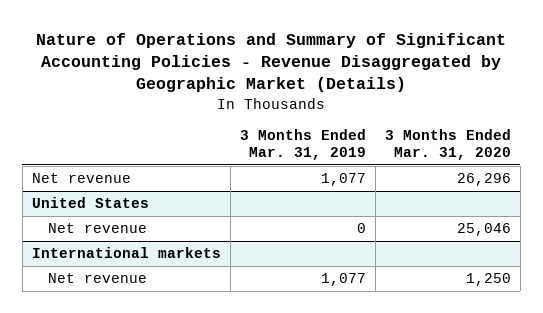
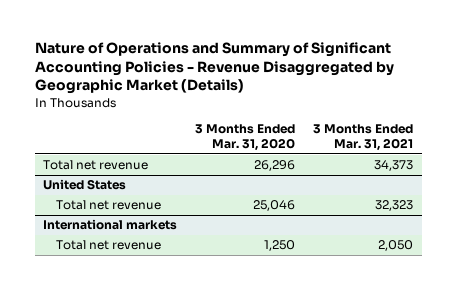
[239,129,366,161] 3 Months Ended Mar. 31, 2019 -> none
none -> [312,124,413,152] 3 Months Ended Mar. 31, 2021
[31,172,131,183] Net revenue -> [43,160,149,171] Total net revenue
[47,222,147,233] Net revenue -> [56,200,162,211] Total net revenue
[47,272,147,283] Net revenue -> [56,240,162,251] Total net revenue

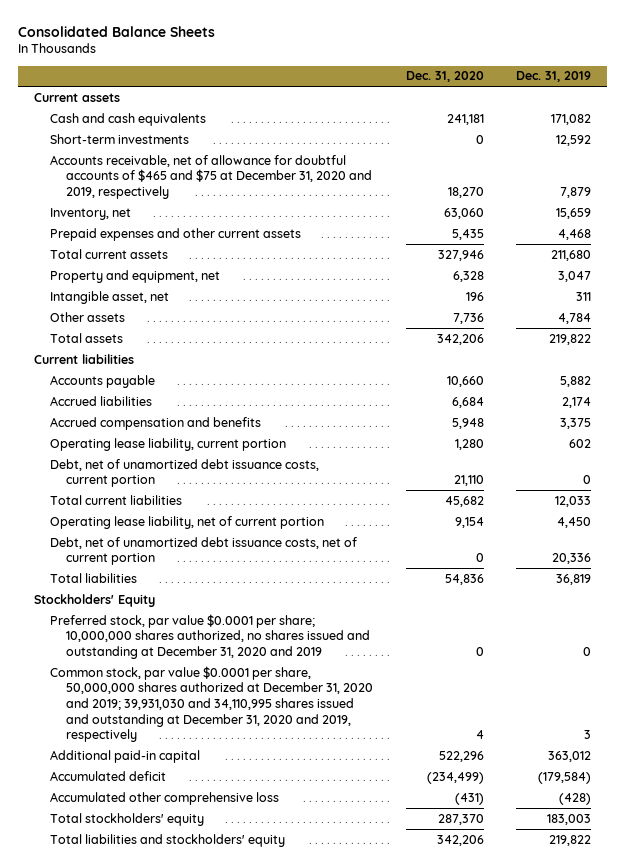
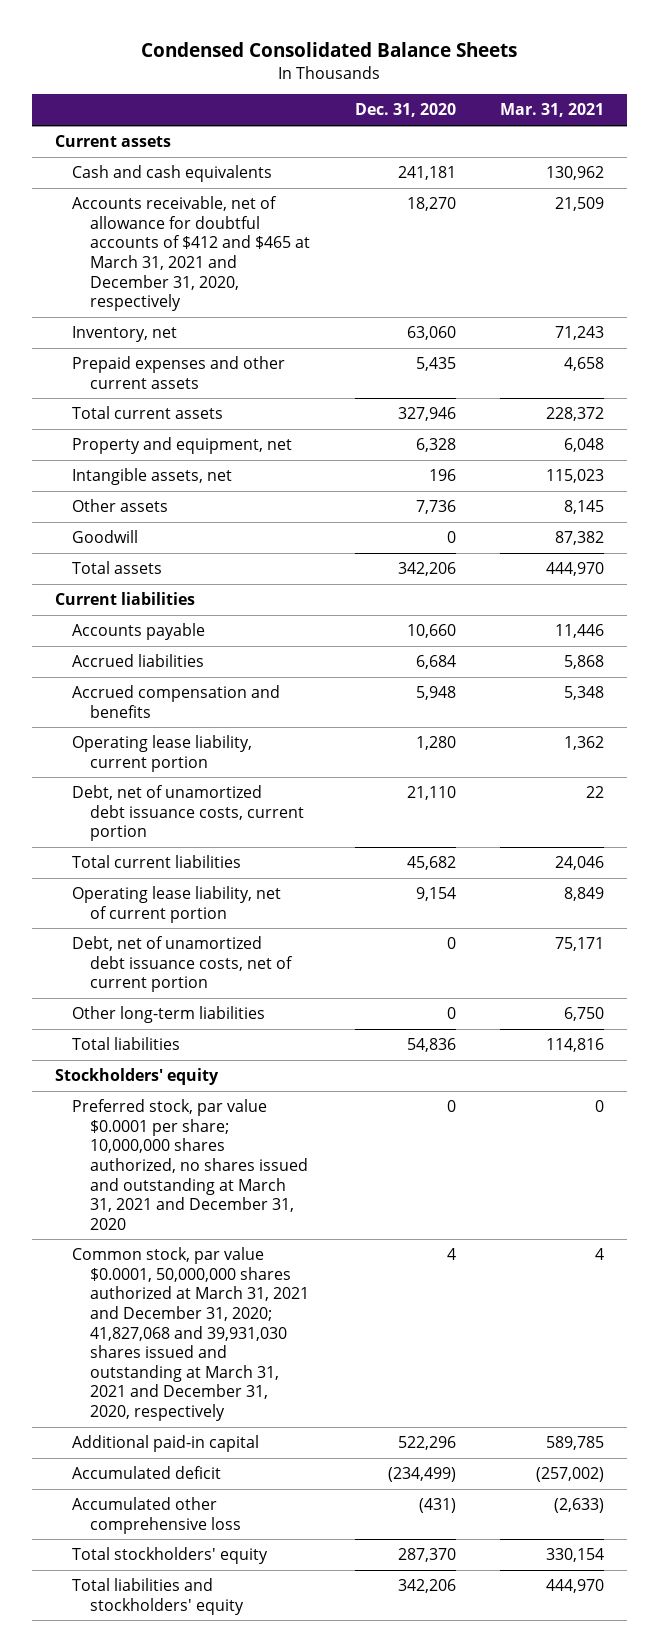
[17,25,215,37] Consolidated Balance Sheets -> [141,42,518,58] Condensed Consolidated Balance Sheets
[515,71,591,83] Dec. 31, 2019 -> none
none -> [500,103,605,118] Mar. 31, 2021
[50,133,190,144] Short-term investments -> none
[50,154,373,199] Accounts receivable, net of allowance for doubtful accounts of $465 and $75 at December 31, 2020 and 2019, respectively -> [72,195,311,312] Accounts receivable, net of allowance for doubtful accounts of $412 and $465 at March 31, 2021 and December 31, 2020, respectively
[50,290,170,304] Intangible asset, net -> [72,467,233,485] Intangible assets, net
none -> [72,529,139,543] Goodwill
none -> [72,1005,266,1023] Other long-term liabilities
[33,593,155,607] Stockholders' Equity -> [54,1067,219,1085] Stockholders' equity
[50,613,371,659] Preferred stock, par value $0.0001 per share; 10,000,000 shares authorized, no shares issued and outstanding at December 31, 2020 and 2019 -> [72,1098,309,1230] Preferred stock, par value $0.0001 per share; 10,000,000 shares authorized, no shares issued and outstanding at March 31, 2021 and December 31, 2020
[50,665,374,743] Common stock, par value $0.0001 per share, 50,000,000 shares authorized at December 31, 2020 and 2019; 39,931,030 and 34,110,995 shares issued and outstanding at December 31, 2020 and 2019, respectively -> [72,1246,310,1422] Common stock, par value $0.0001, 50,000,000 shares authorized at March 31, 2021 and December 31, 2020; 41,827,068 and 39,931,030 shares issued and outstanding at March 31, 2021 and December 31, 2020, respectively

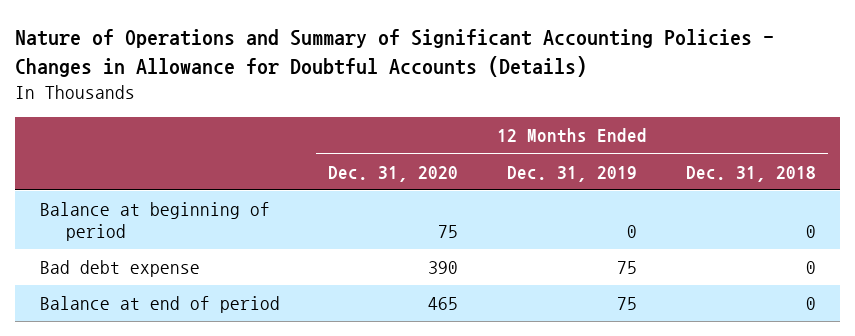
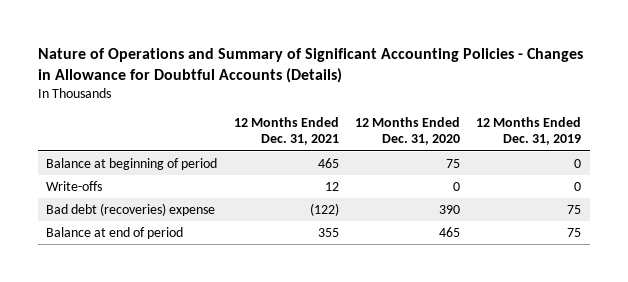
[685,165,816,182] Dec. 31, 2018 -> none
none -> [233,116,339,146] 12 Months Ended Dec. 31, 2021
none -> [46,180,103,191] Write-offs
[39,260,200,278] Bad debt expense -> [46,202,216,216] Bad debt (recoveries) expense

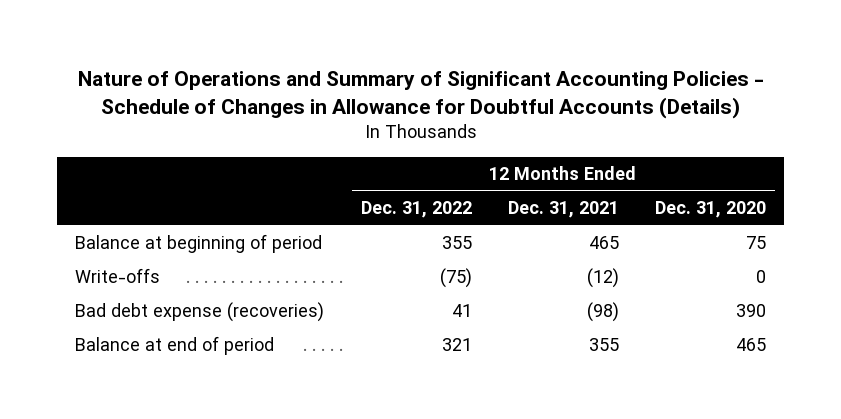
[38,47,584,83] Nature of Operations and Summary of Significant Accounting Policies - Changes in Allowance for Doubtful Accounts (Details) -> [77,70,764,119] Nature of Operations and Summary of Significant Accounting Policies - Schedule of Changes in Allowance for Doubtful Accounts (Details)
[476,116,582,146] 12 Months Ended Dec. 31, 2019 -> none
none -> [360,201,472,219] Dec. 31, 2022
[324,181,339,191] 12 -> [586,268,619,289] (12)
[46,202,216,216] Bad debt (recoveries) expense -> [75,302,325,323] Bad debt expense (recoveries)
[309,202,339,216] (122) -> [586,302,619,323] (98)

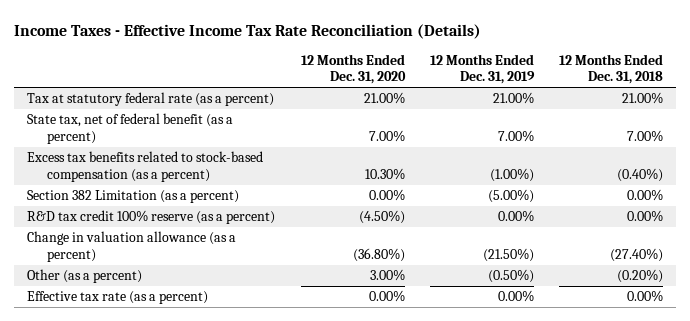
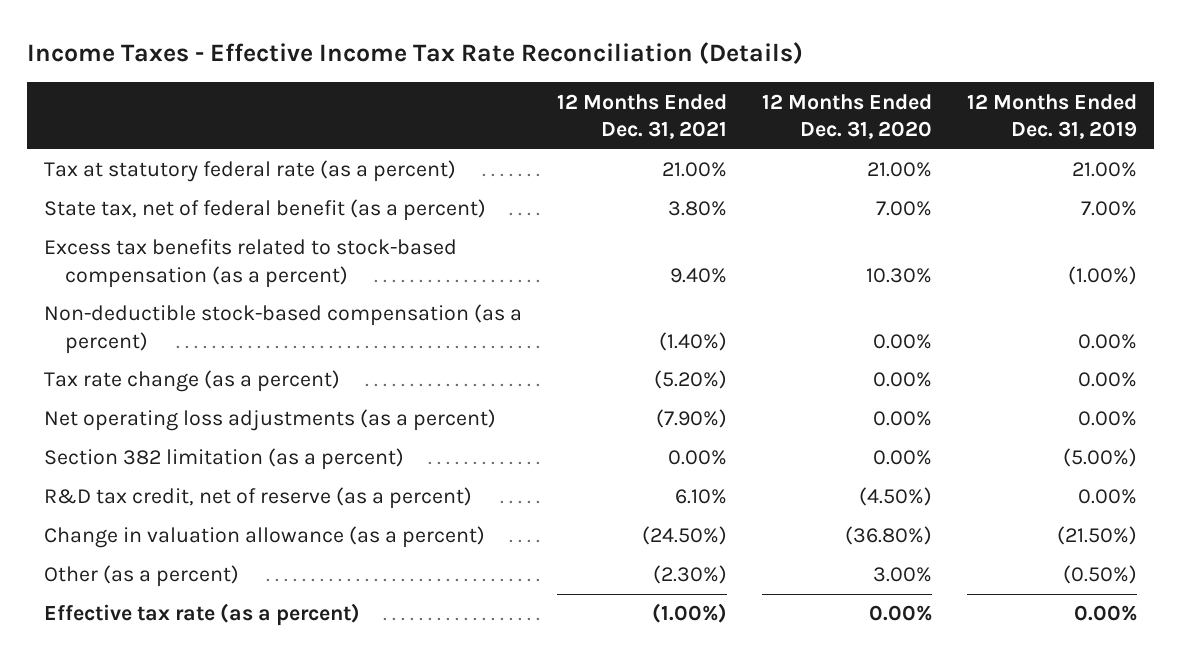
[559,53,664,85] 12 Months Ended Dec. 31, 2018 -> none
none -> [557,93,728,139] 12 Months Ended Dec. 31, 2021
none -> [44,304,523,354] Non-deductible stock-based compensation (as a percent)
none -> [44,370,341,393] Tax rate change (as a percent)
none -> [44,409,497,432] Net operating loss adjustments (as a percent)
[27,190,240,204] Section 382 Limitation (as a percent) -> [44,448,405,471] Section 382 limitation (as a percent)
[27,210,276,225] R&D tax credit 100% reserve (as a percent) -> [44,487,473,510] R&D tax credit, net of reserve (as a percent)

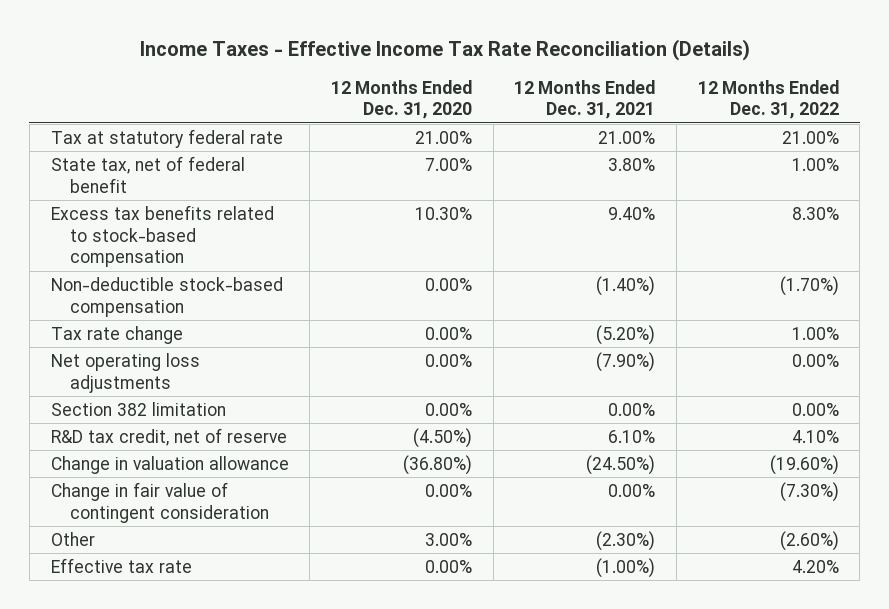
[966,93,1137,139] 12 Months Ended Dec. 31, 2019 -> none
none -> [697,79,839,120] 12 Months Ended Dec. 31, 2022
[44,160,457,183] Tax at statutory federal rate (as a percent) -> [50,128,283,148] Tax at statutory federal rate
[44,199,487,222] State tax, net of federal benefit (as a percent) -> [50,155,245,193] State tax, net of federal benefit
[44,239,458,288] Excess tax benefits related to stock-based compensation (as a percent) -> [50,204,274,268] Excess tax benefits related to stock-based compensation
[44,304,523,354] Non-deductible stock-based compensation (as a percent) -> [50,276,283,317] Non-deductible stock-based compensation
[44,370,341,393] Tax rate change (as a percent) -> [50,325,183,344] Tax rate change
[44,409,497,432] Net operating loss adjustments (as a percent) -> [50,352,200,393] Net operating loss adjustments
[44,448,405,471] Section 382 limitation (as a percent) -> [50,401,226,416] Section 382 limitation
[44,487,473,510] R&D tax credit, net of reserve (as a percent) -> [50,427,287,446] R&D tax credit, net of reserve
[44,526,486,549] Change in valuation allowance (as a percent) -> [50,455,289,474] Change in valuation allowance
none -> [50,481,269,523] Change in fair value of contingent consideration
[44,565,240,588] Other (as a percent) -> [50,531,95,546] Other
[44,603,361,627] Effective tax rate (as a percent) -> [50,557,192,573] Effective tax rate

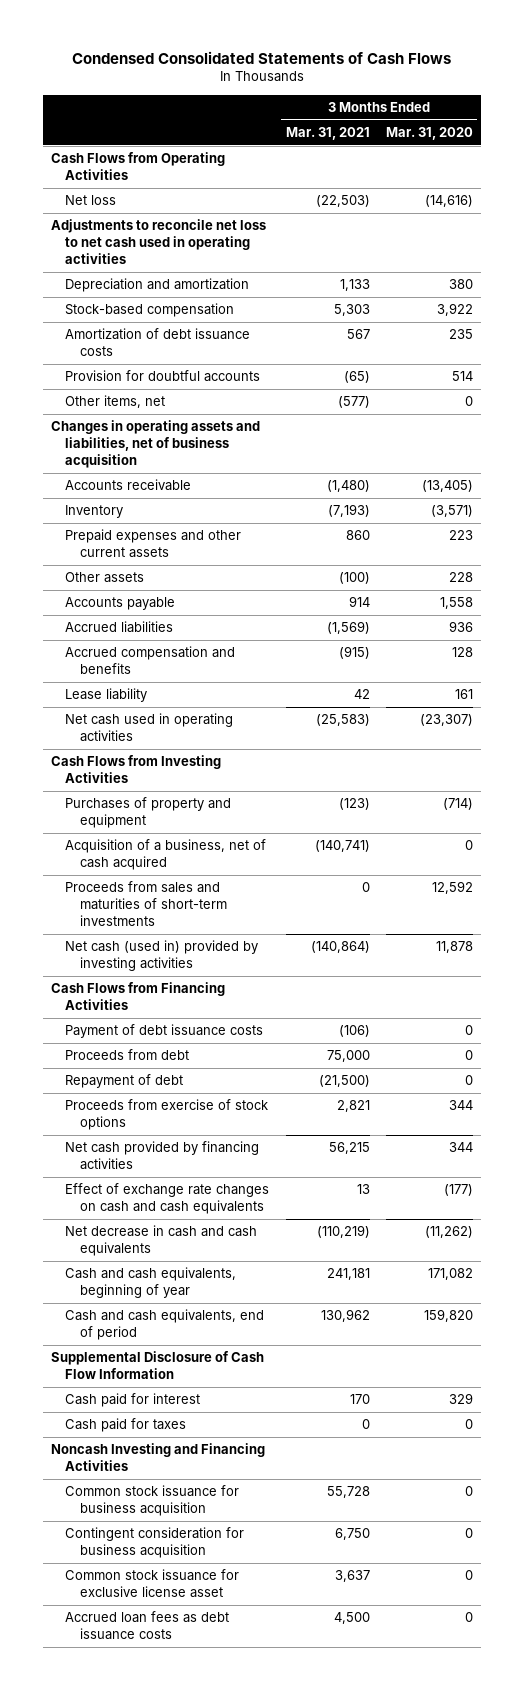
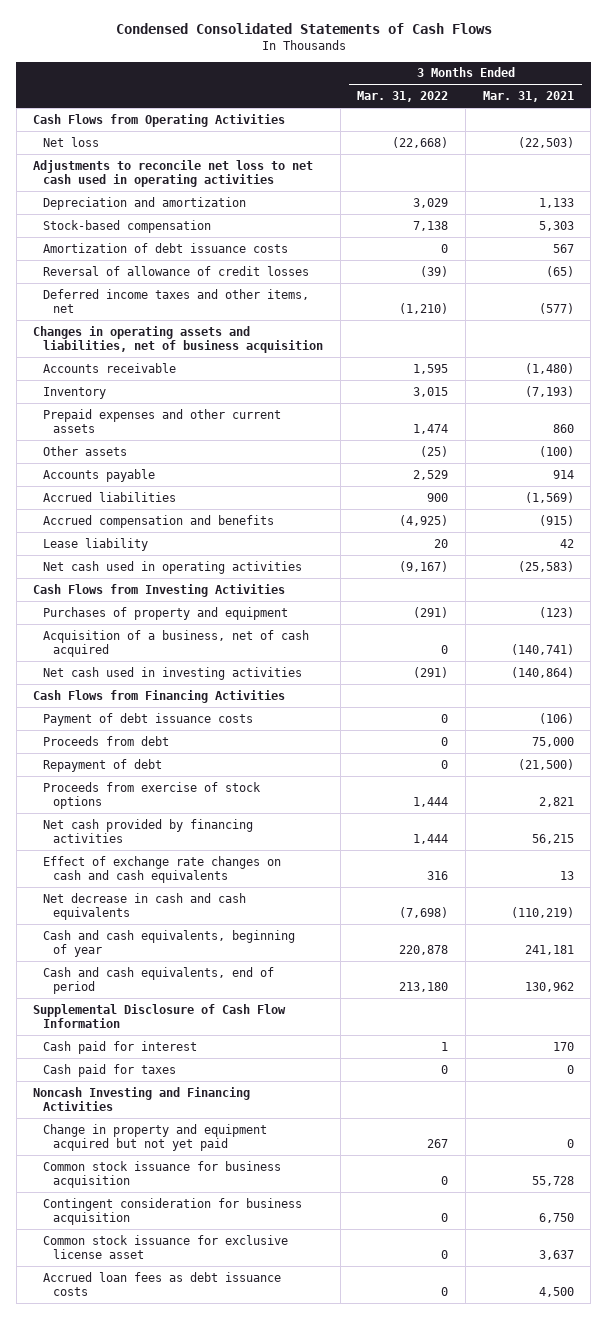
[385,127,473,141] Mar. 31, 2020 -> none
none -> [357,91,449,103] Mar. 31, 2022
[65,370,261,383] Provision for doubtful accounts -> [43,265,310,276] Reversal of allowance of credit losses
[65,395,166,409] Other items, net -> [43,288,310,314] Deferred income taxes and other items, net
[65,881,227,927] Proceeds from sales and maturities of short-term investments -> none
[65,940,259,972] Net cash (used in) provided by investing activities -> [43,666,303,680] Net cash used in investing activities
none -> [43,1123,268,1152] Change in property and equipment acquired but not yet paid

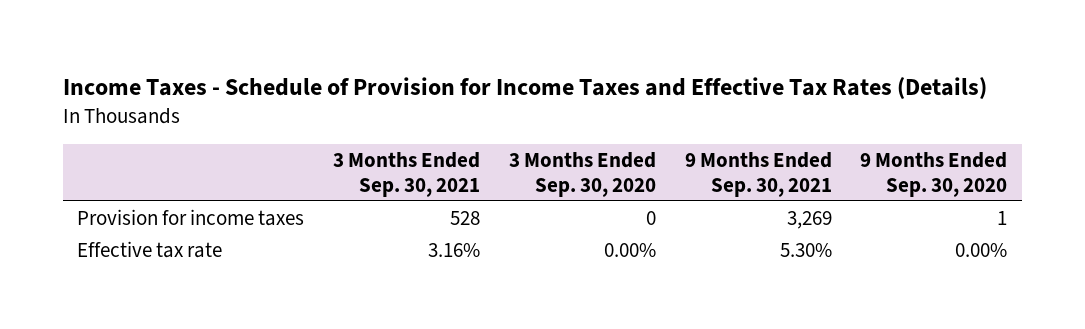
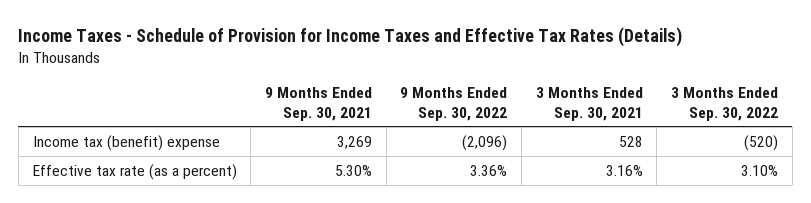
[508,151,656,197] 3 Months Ended Sep. 30, 2020 -> none
[860,151,1008,197] 9 Months Ended Sep. 30, 2020 -> none
none -> [400,87,508,121] 9 Months Ended Sep. 30, 2022
none -> [670,87,778,121] 3 Months Ended Sep. 30, 2022
[77,208,305,226] Provision for income taxes -> [32,134,220,151] Income tax (benefit) expense
[77,240,223,258] Effective tax rate -> [32,163,237,180] Effective tax rate (as a percent)

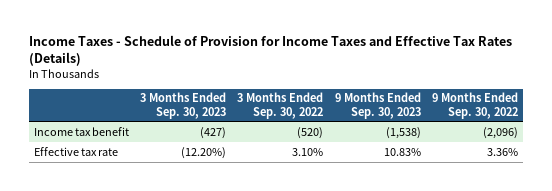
[264,87,372,121] 9 Months Ended Sep. 30, 2021 -> none
[535,87,643,121] 3 Months Ended Sep. 30, 2021 -> none
none -> [140,92,227,119] 3 Months Ended Sep. 30, 2023
none -> [334,92,421,119] 9 Months Ended Sep. 30, 2023
[32,134,220,151] Income tax (benefit) expense -> [34,126,130,136] Income tax benefit
[32,163,237,180] Effective tax rate (as a percent) -> [34,146,119,156] Effective tax rate

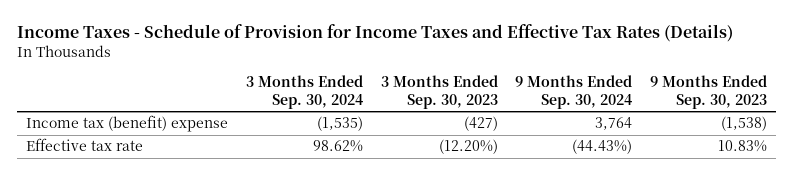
[237,92,324,119] 3 Months Ended Sep. 30, 2022 -> none
[431,92,518,119] 9 Months Ended Sep. 30, 2022 -> none
none -> [245,75,363,109] 3 Months Ended Sep. 30, 2024
none -> [515,75,633,109] 9 Months Ended Sep. 30, 2024
[34,126,130,136] Income tax benefit -> [25,115,228,133] Income tax (benefit) expense

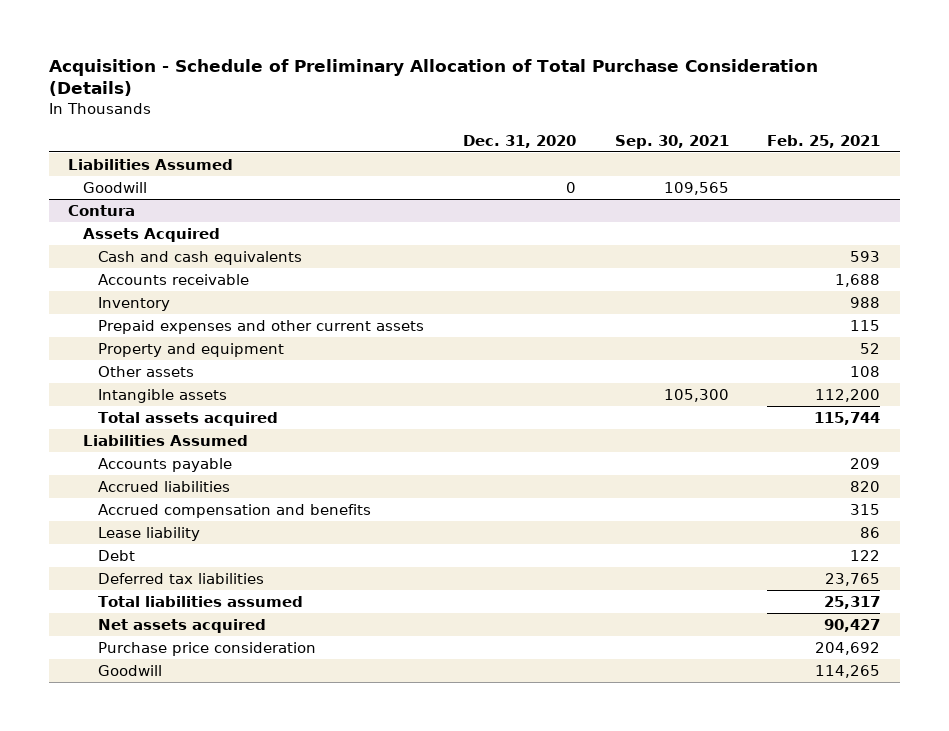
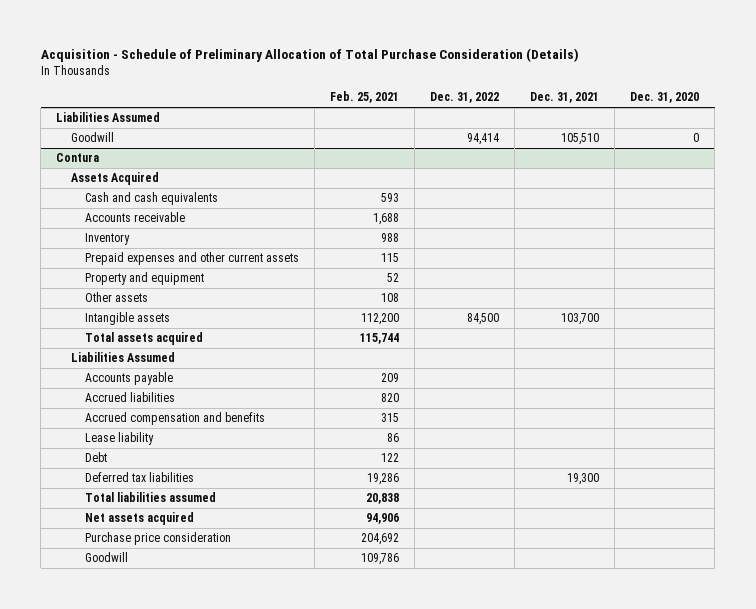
[614,134,729,149] Sep. 30, 2021 -> none
none -> [430,92,500,104] Dec. 31, 2022
none -> [530,92,600,104] Dec. 31, 2021
[825,572,881,586] 23,765 -> [367,473,400,486] 19,286
[824,595,881,609] 25,317 -> [366,493,400,505] 20,838
[824,618,881,632] 90,427 -> [366,513,400,525] 94,906
[815,664,881,678] 114,265 -> [361,553,400,566] 109,786

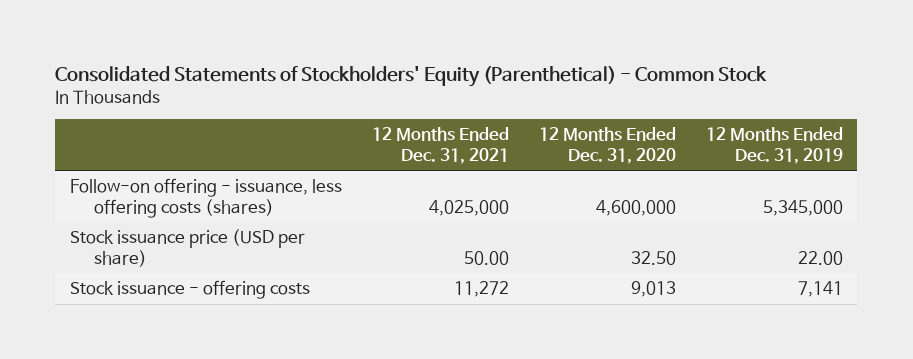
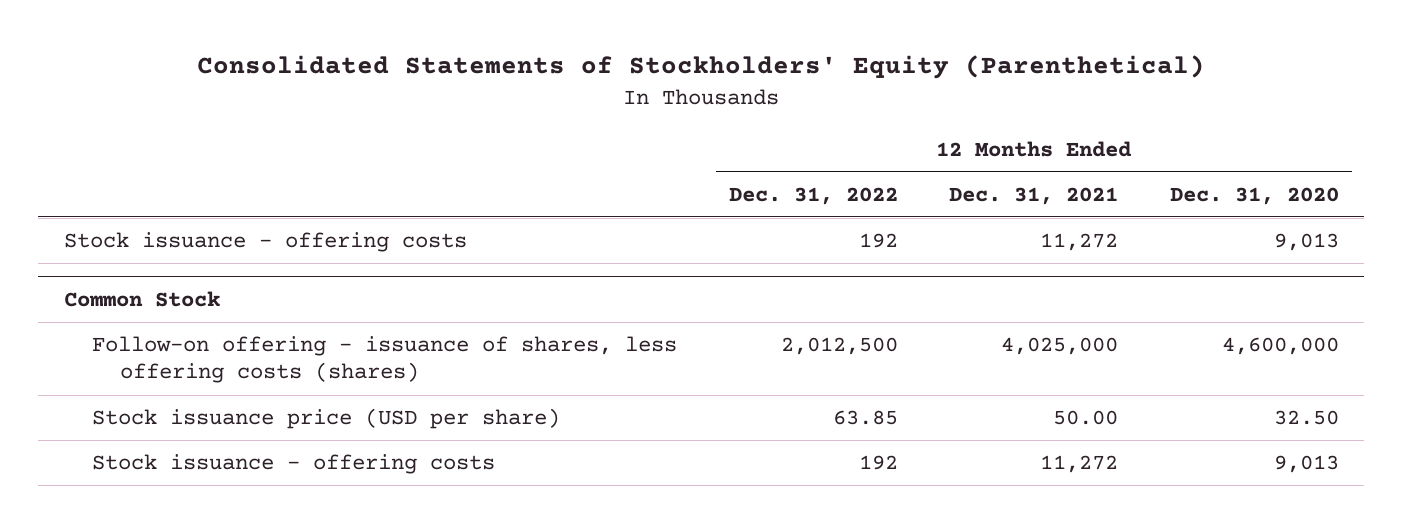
[55,65,768,87] Consolidated Statements of Stockholders' Equity (Parenthetical) - Common Stock -> [197,55,1206,80] Consolidated Statements of Stockholders' Equity (Parenthetical)
[705,127,843,164] 12 Months Ended Dec. 31, 2019 -> none
none -> [728,186,898,205] Dec. 31, 2022
none -> [64,232,468,253] Stock issuance - offering costs
none -> [64,290,221,307] Common Stock
[70,178,343,218] Follow-on offering - issuance, less offering costs (shares) -> [92,336,678,384] Follow-on offering - issuance of shares, less offering costs (shares)

